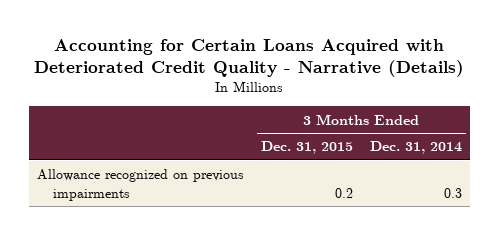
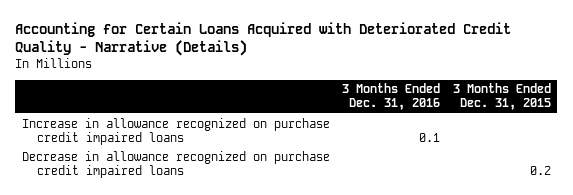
[369,141,462,155] Dec. 31, 2014 -> none
none -> [342,83,441,111] 3 Months Ended Dec. 31, 2016
none -> [21,117,330,145] Increase in allowance recognized on purchase credit impaired loans
[37,169,245,201] Allowance recognized on previous impairments -> [21,150,330,178] Decrease in allowance recognized on purchase credit impaired loans

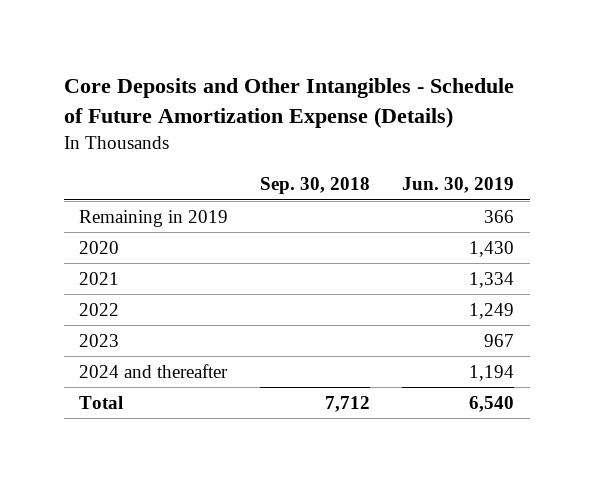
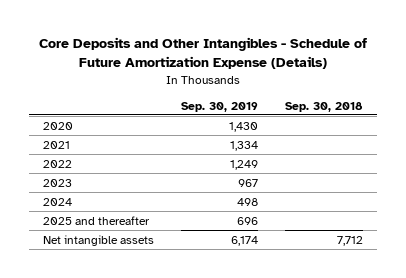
[402,177,515,194] Jun. 30, 2019 -> none
none -> [181,101,259,112] Sep. 30, 2019
[79,209,229,227] Remaining in 2019 -> none
none -> [42,197,72,206] 2024
[79,363,229,378] 2024 and thereafter -> [42,215,150,225] 2025 and thereafter
[79,395,124,409] Total -> [42,234,154,246] Net intangible assets

